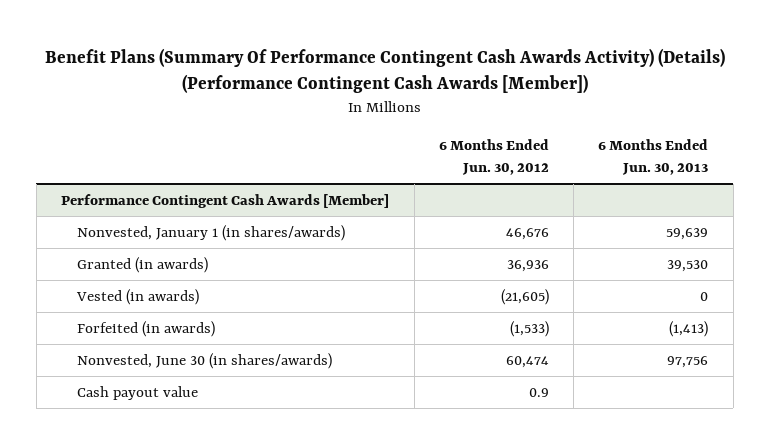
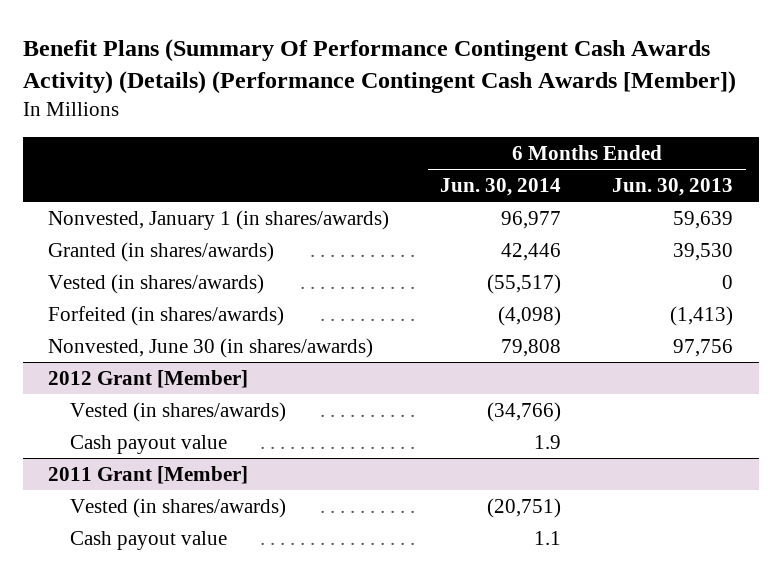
[438,139,549,176] 6 Months Ended Jun. 30, 2012 -> none
none -> [440,177,562,196] Jun. 30, 2014
[61,194,390,209] Performance Contingent Cash Awards [Member] -> none
[76,257,208,274] Granted (in awards) -> [48,241,275,262] Granted (in shares/awards)
[75,289,199,306] Vested (in awards) -> [48,273,265,294] Vested (in shares/awards)
[76,321,215,338] Forfeited (in awards) -> [48,305,285,326] Forfeited (in shares/awards)
[76,386,198,401] Cash payout value -> none
none -> [48,369,249,388] 2012 Grant [Member]
none -> [69,401,286,422] Vested (in shares/awards)
none -> [69,434,227,454] Cash payout value
none -> [48,465,249,484] 2011 Grant [Member]
none -> [69,497,286,518] Vested (in shares/awards)
none -> [69,530,227,550] Cash payout value

